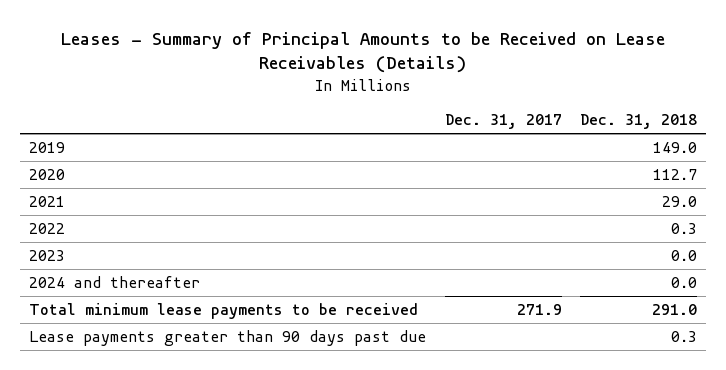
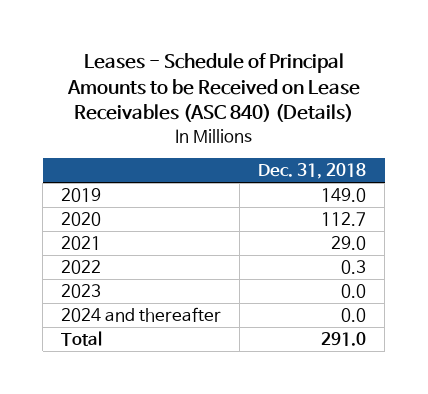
[61,31,666,74] Leases - Summary of Principal Amounts to be Received on Lease Receivables (Details) -> [66,53,360,123] Leases - Schedule of Principal Amounts to be Received on Lease Receivables (ASC 840) (Details)
[444,114,562,130] Dec. 31, 2017 -> none
[29,329,427,346] Lease payments greater than 90 days past due -> none
[29,302,419,319] Total minimum lease payments to be received -> [61,331,103,347] Total

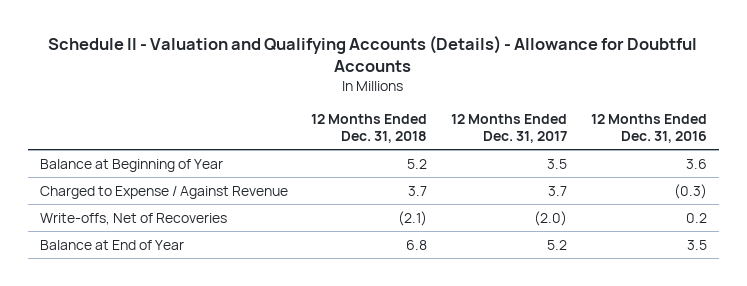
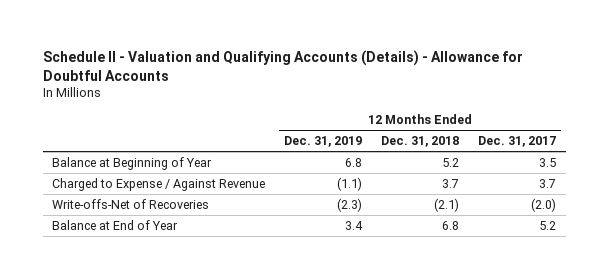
[590,113,707,143] 12 Months Ended Dec. 31, 2016 -> none
none -> [284,136,363,148] Dec. 31, 2019
[39,212,227,225] Write-offs, Net of Recoveries -> [52,198,210,209] Write-offs-Net of Recoveries

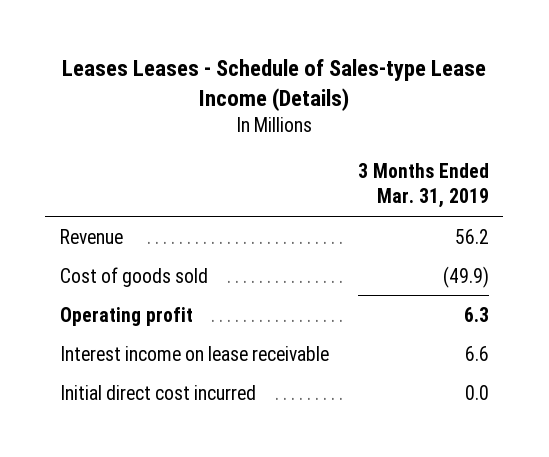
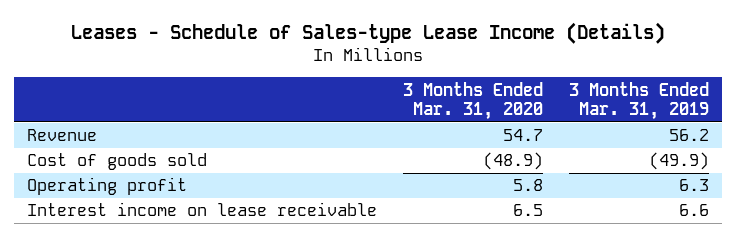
[62,58,487,111] Leases Leases - Schedule of Sales-type Lease Income (Details) -> [70,21,665,44] Leases - Schedule of Sales-type Lease Income (Details)
none -> [402,81,543,121] 3 Months Ended Mar. 31, 2020
[59,384,256,400] Initial direct cost incurred -> none

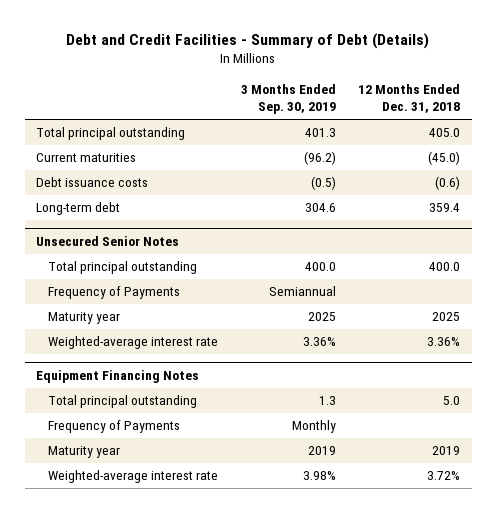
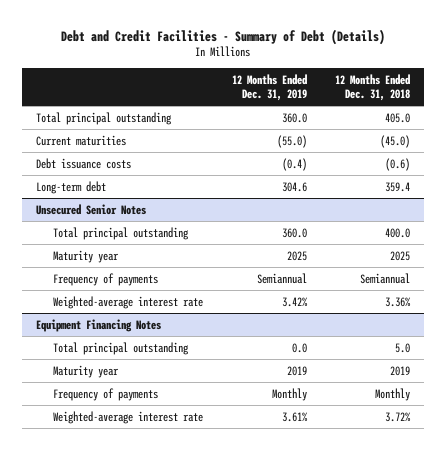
[240,84,336,115] 3 Months Ended Sep. 30, 2019 -> none
none -> [231,73,307,102] 12 Months Ended Dec. 31, 2019
[47,286,180,300] Frequency of Payments -> none
none -> [53,272,159,286] Frequency of payments
[47,420,180,434] Frequency of Payments -> none
none -> [53,387,159,401] Frequency of payments

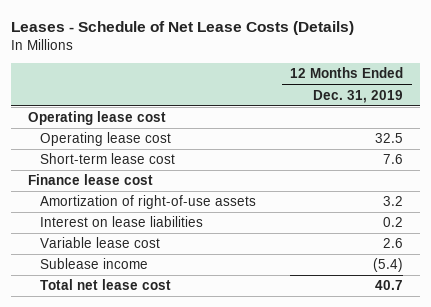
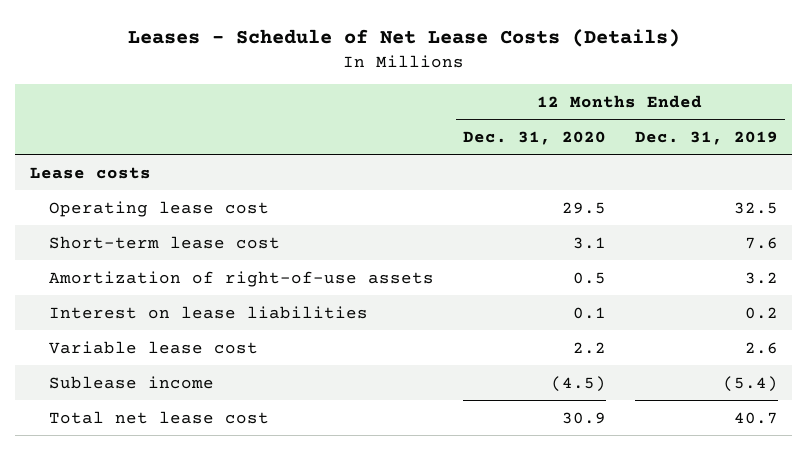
none -> [462,130,606,145] Dec. 31, 2020
[28,111,167,126] Operating lease cost -> [29,166,151,179] Lease costs
[28,174,154,186] Finance lease cost -> none

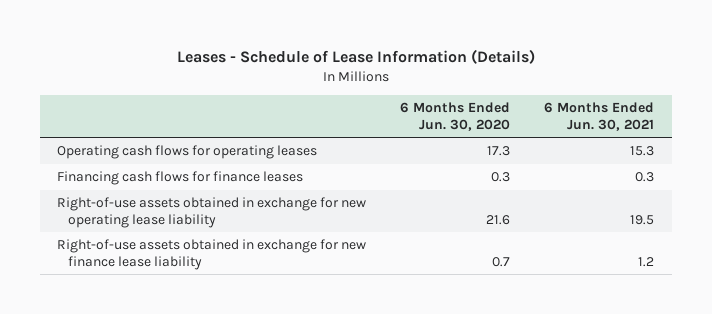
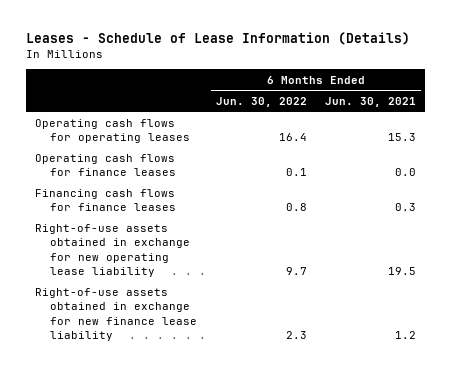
[400,102,511,131] 6 Months Ended Jun. 30, 2020 -> none
none -> [215,96,307,107] Jun. 30, 2022
none -> [34,153,177,177] Operating cash flows for finance leases

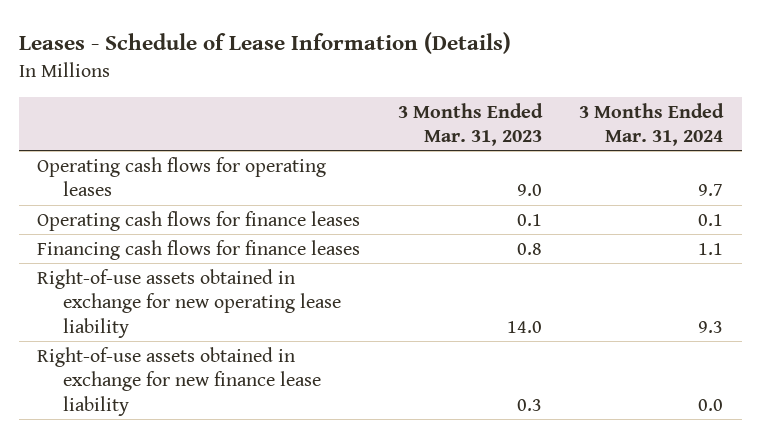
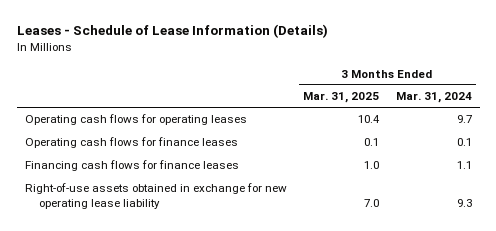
[397,102,543,146] 3 Months Ended Mar. 31, 2023 -> none
none -> [303,92,380,104] Mar. 31, 2025
[37,346,321,416] Right-of-use assets obtained in exchange for new finance lease liability -> none

